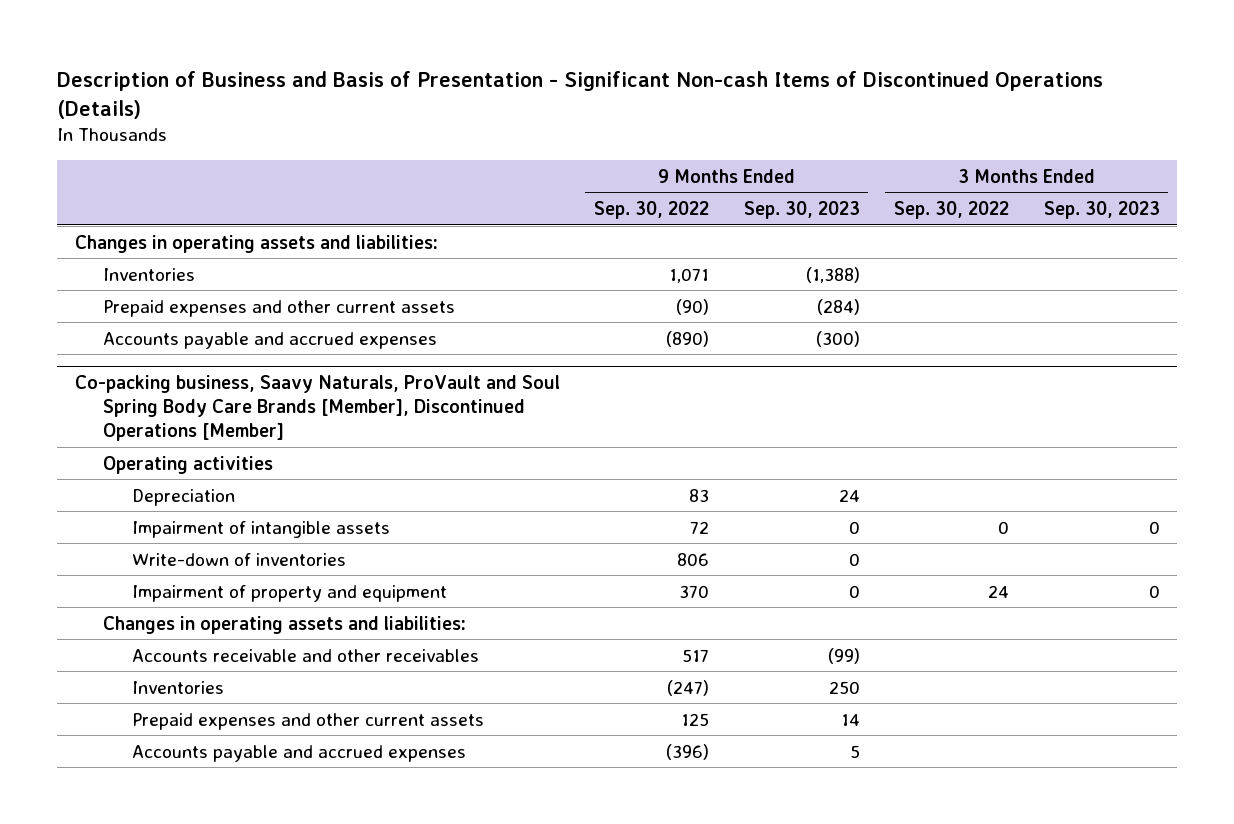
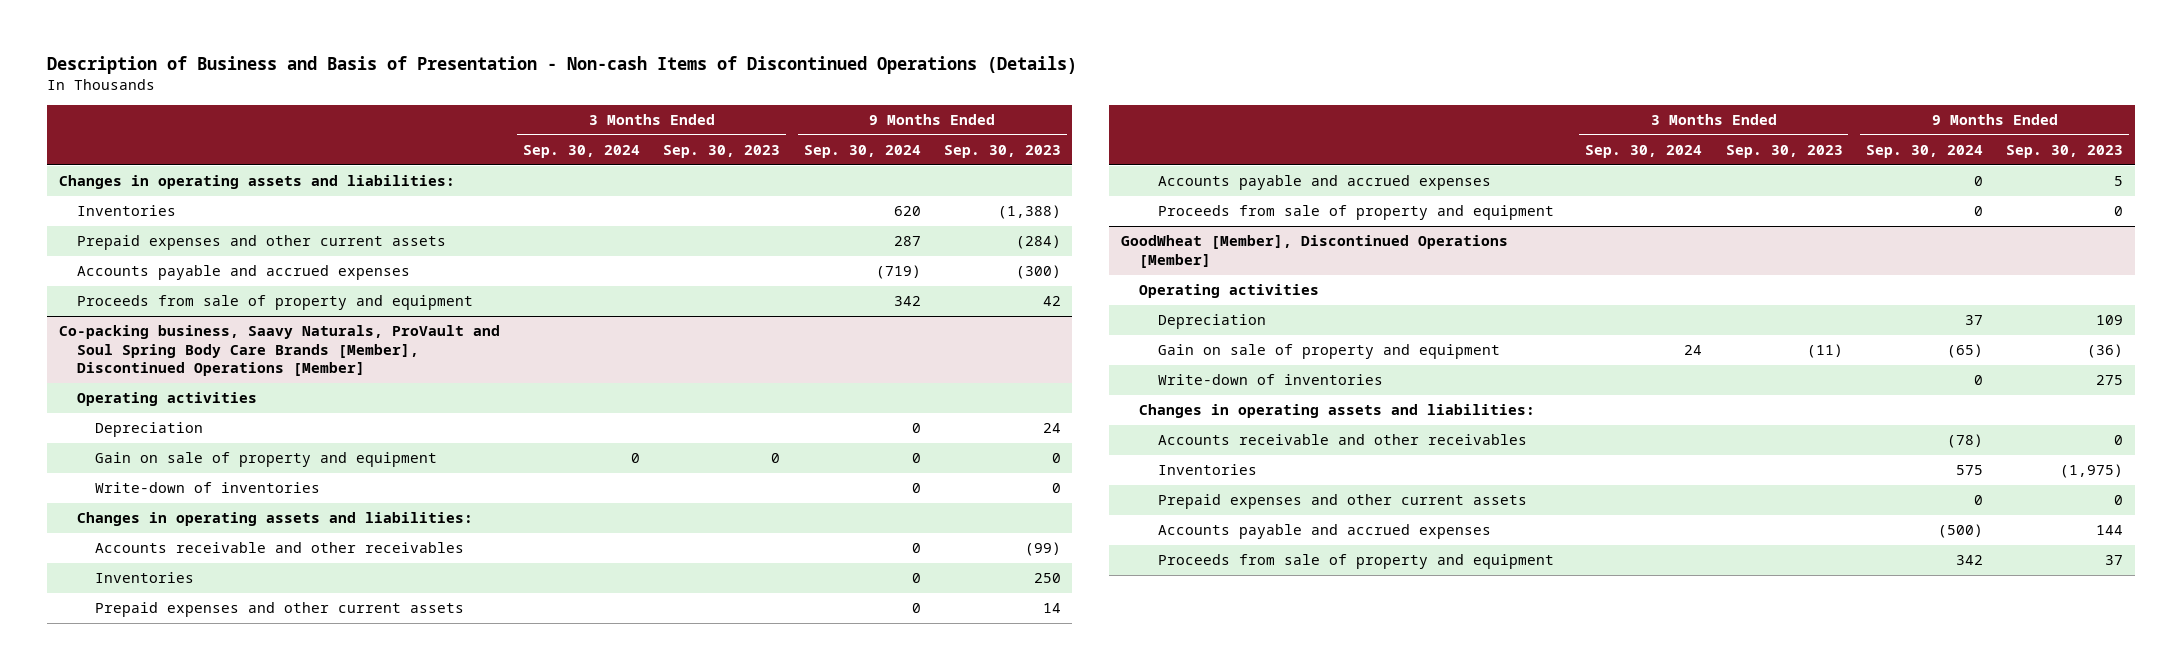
[57,70,1104,119] Description of Business and Basis of Presentation - Significant Non-cash Items of Discontinued Operations (Details) -> [46,55,1077,74] Description of Business and Basis of Presentation - Non-cash Items of Discontinued Operations (Details)
[594,201,710,220] Sep. 30, 2022 -> none
[894,201,1010,220] Sep. 30, 2022 -> none
none -> [522,144,640,158] Sep. 30, 2024
none -> [803,144,921,158] Sep. 30, 2024
none -> [76,295,473,311] Proceeds from sale of property and equipment
[131,520,390,538] Impairment of intangible assets -> none
none -> [95,452,438,468] Gain on sale of property and equipment
[131,584,447,602] Impairment of property and equipment -> none
none -> [1157,205,1554,221] Proceeds from sale of property and equipment
none -> [1121,235,1509,268] GoodWheat [Member], Discontinued Operations [Member]
none -> [1139,284,1320,299] Operating activities
none -> [1157,314,1266,330] Depreciation
none -> [1157,344,1500,360] Gain on sale of property and equipment
none -> [1157,374,1383,386] Write-down of inventories
none -> [1139,404,1536,419] Changes in operating assets and liabilities:
none -> [1157,434,1527,446] Accounts receivable and other receivables
none -> [1157,464,1257,476] Inventories
none -> [1157,494,1527,510] Prepaid expenses and other current assets
none -> [1157,524,1491,540] Accounts payable and accrued expenses
none -> [1157,554,1554,570] Proceeds from sale of property and equipment

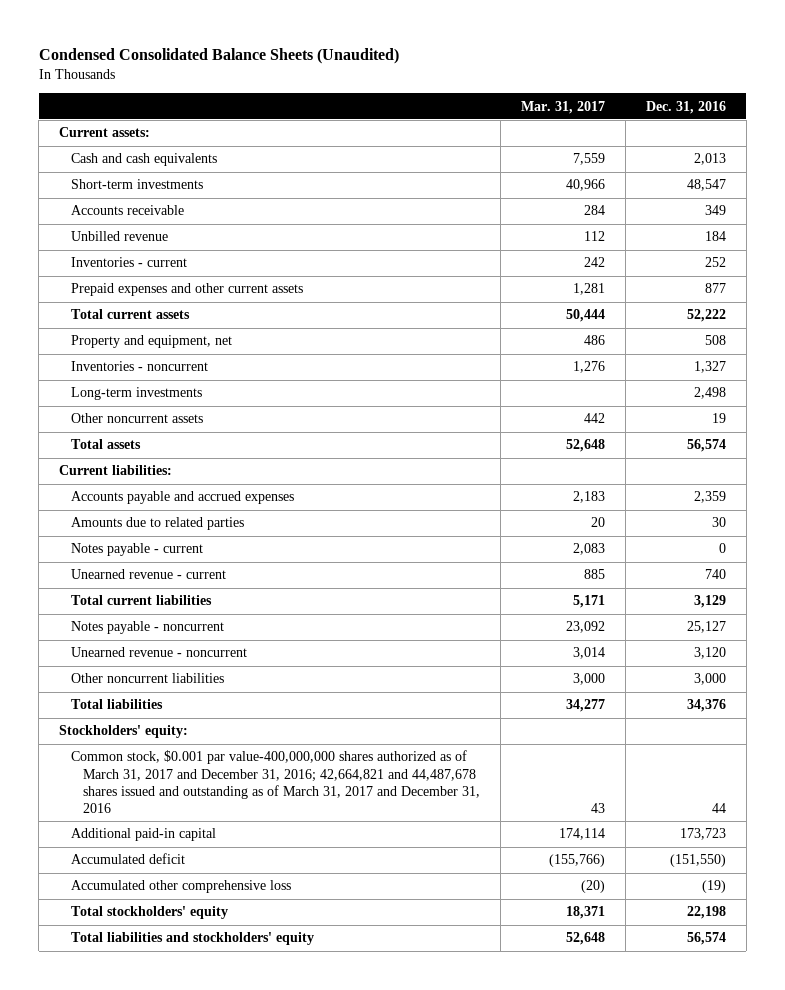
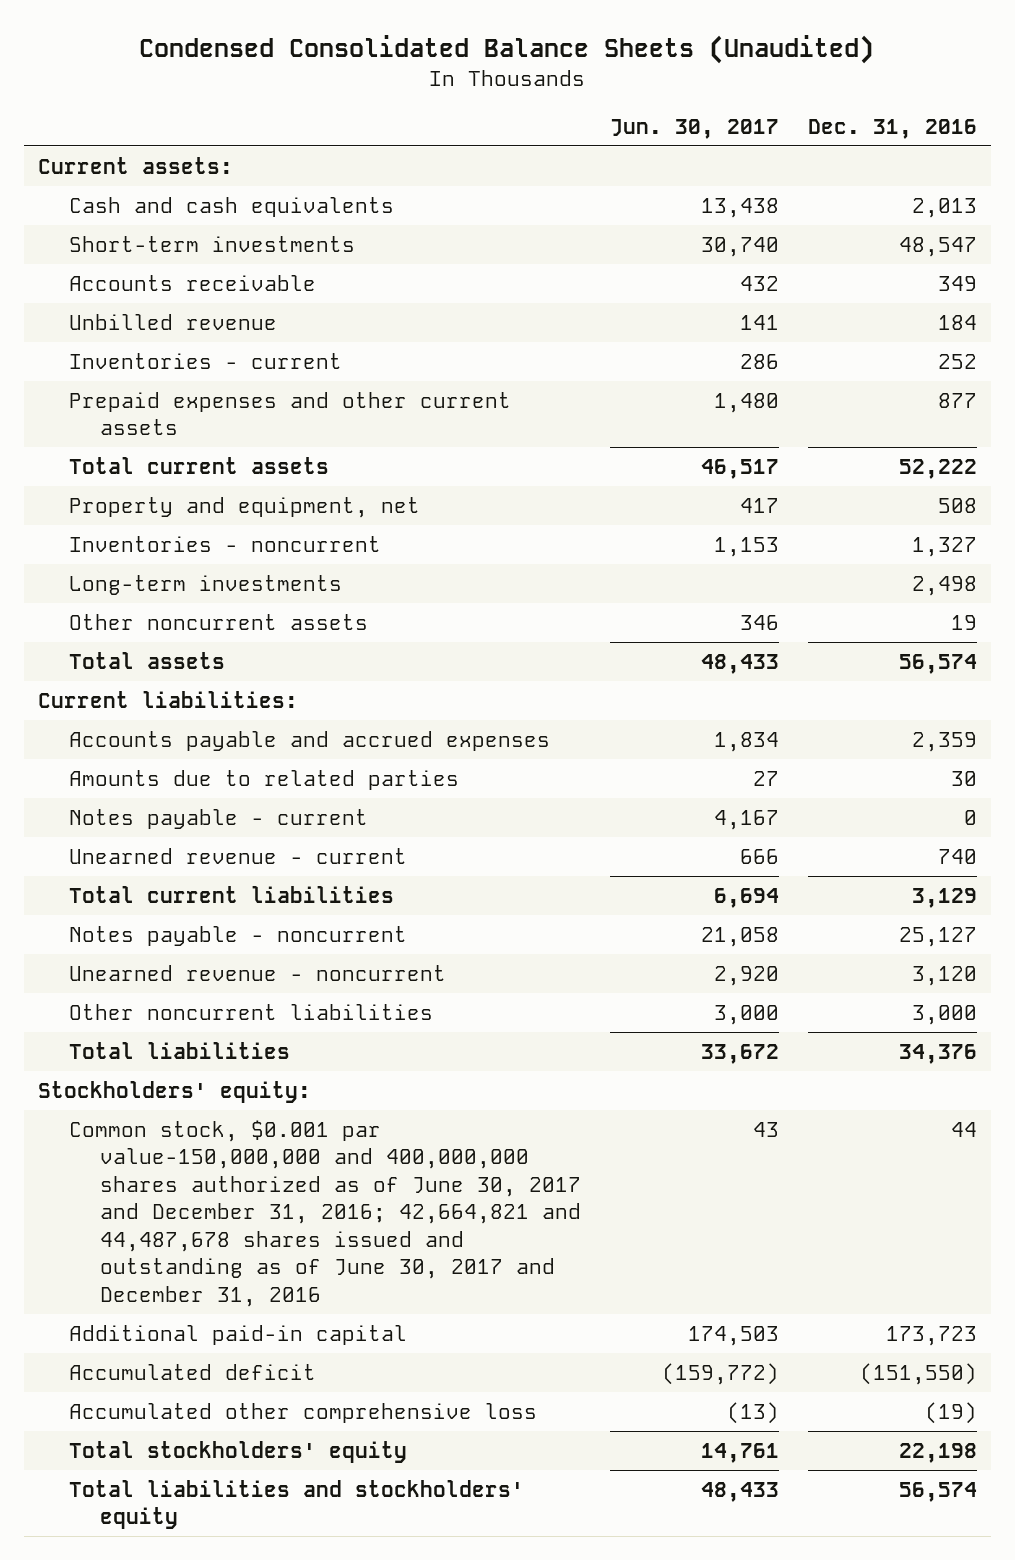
[520,100,605,114] Mar. 31, 2017 -> none
none -> [609,118,779,139] Jun. 30, 2017
[71,750,480,814] Common stock, $0.001 par value-400,000,000 shares authorized as of March 31, 2017 and December 31, 2016; 42,664,821 and 44,487,678 shares issued and outstanding as of March 31, 2017 and December 31, 2016 -> [69,1119,582,1307] Common stock, $0.001 par value-150,000,000 and 400,000,000 shares authorized as of June 30, 2017 and December 31, 2016; 42,664,821 and 44,487,678 shares issued and outstanding as of June 30, 2017 and December 31, 2016

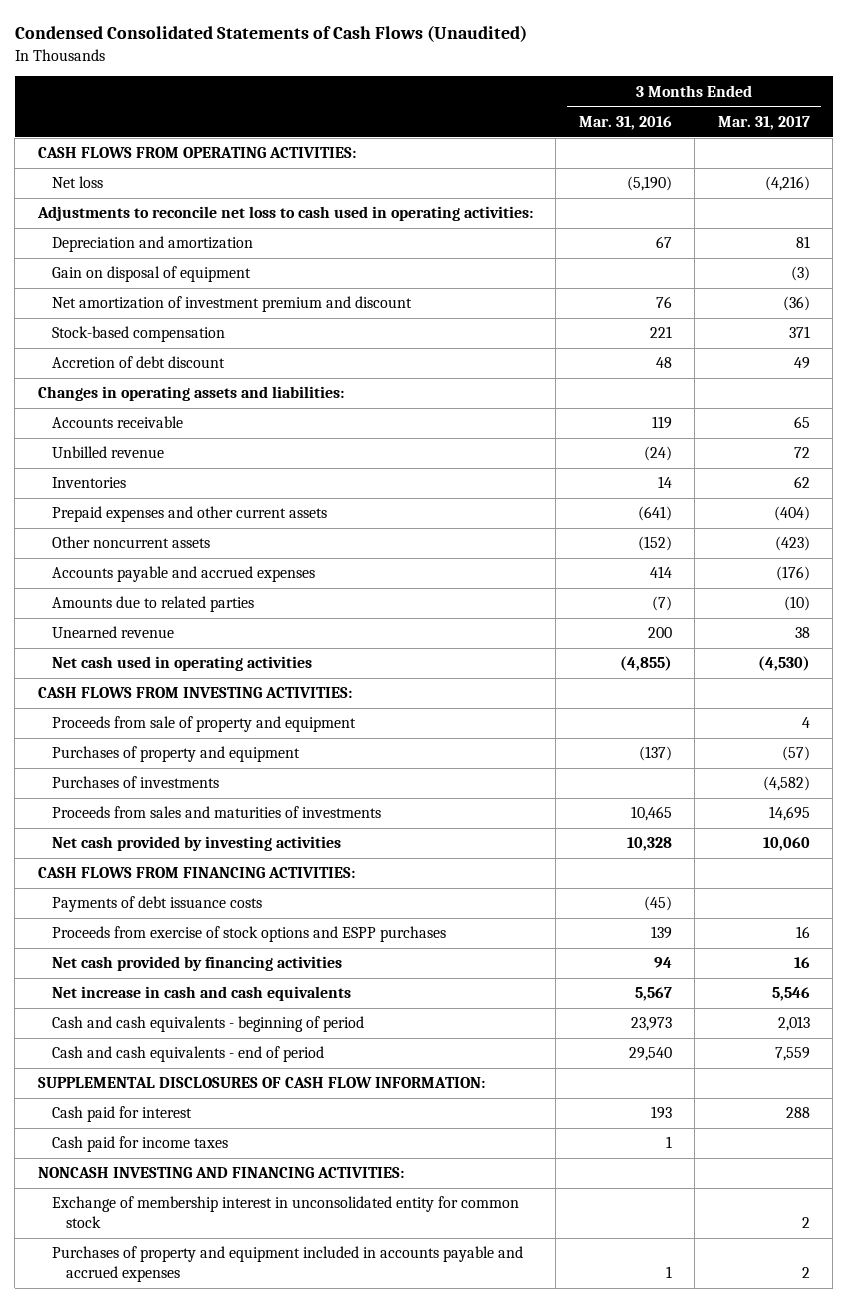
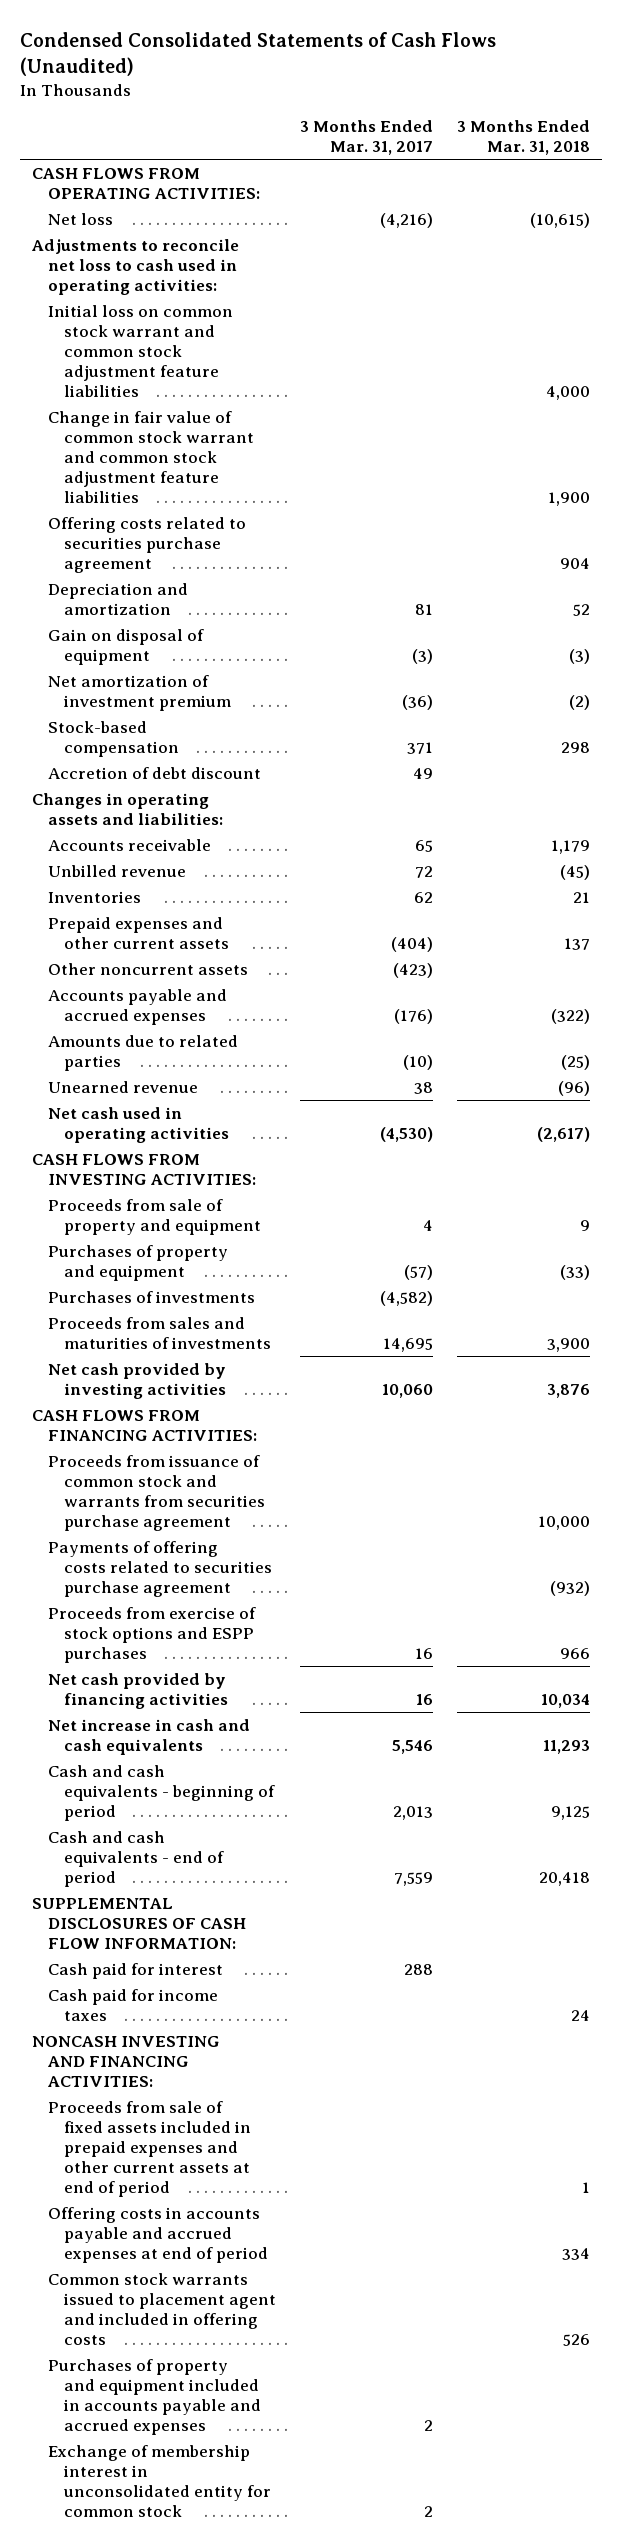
[578,116,672,131] Mar. 31, 2016 -> none
none -> [456,120,590,156] 3 Months Ended Mar. 31, 2018
none -> [48,305,234,398] Initial loss on common stock warrant and common stock adjustment feature liabilities
none -> [48,411,254,504] Change in fair value of common stock warrant and common stock adjustment feature liabilities
none -> [48,517,247,574] Offering costs related to securities purchase agreement
[51,296,412,313] Net amortization of investment premium and discount -> [48,675,231,712] Net amortization of investment premium
[51,896,262,913] Payments of debt issuance costs -> none
none -> [48,1455,265,1532] Proceeds from issuance of common stock and warrants from securities purchase agreement
none -> [48,1541,272,1598] Payments of offering costs related to securities purchase agreement
none -> [48,2101,251,2198] Proceeds from sale of fixed assets included in prepaid expenses and other current assets at end of period
none -> [48,2207,268,2264] Offering costs in accounts payable and accrued expenses at end of period
none -> [48,2273,276,2346] Common stock warrants issued to placement agent and included in offering costs
[51,1196,519,1229] Exchange of membership interest in unconsolidated entity for common stock -> [48,2445,271,2518] Exchange of membership interest in unconsolidated entity for common stock

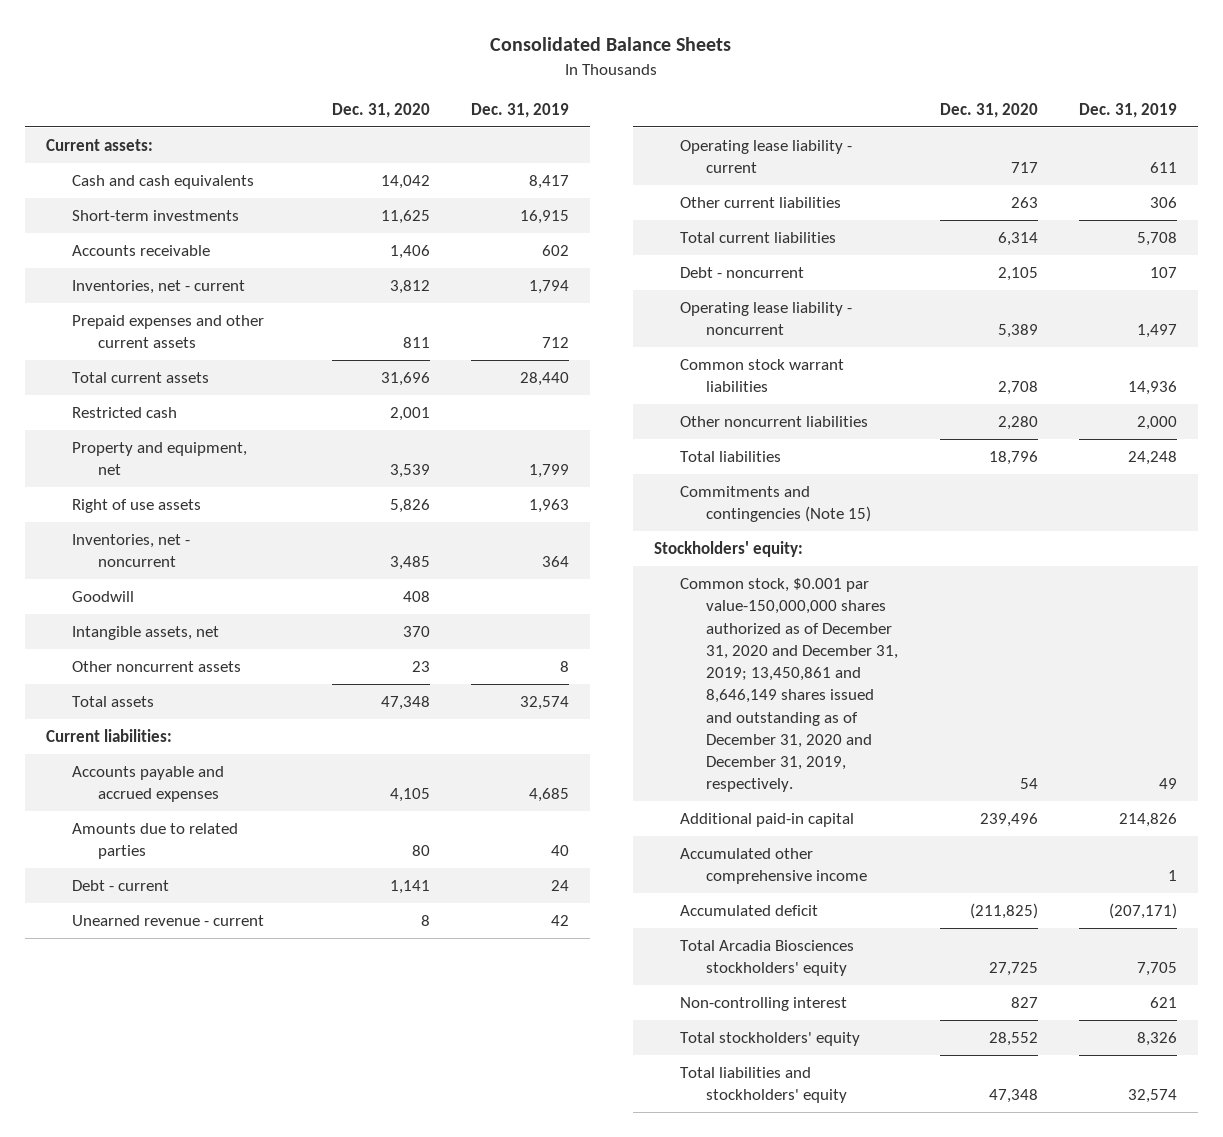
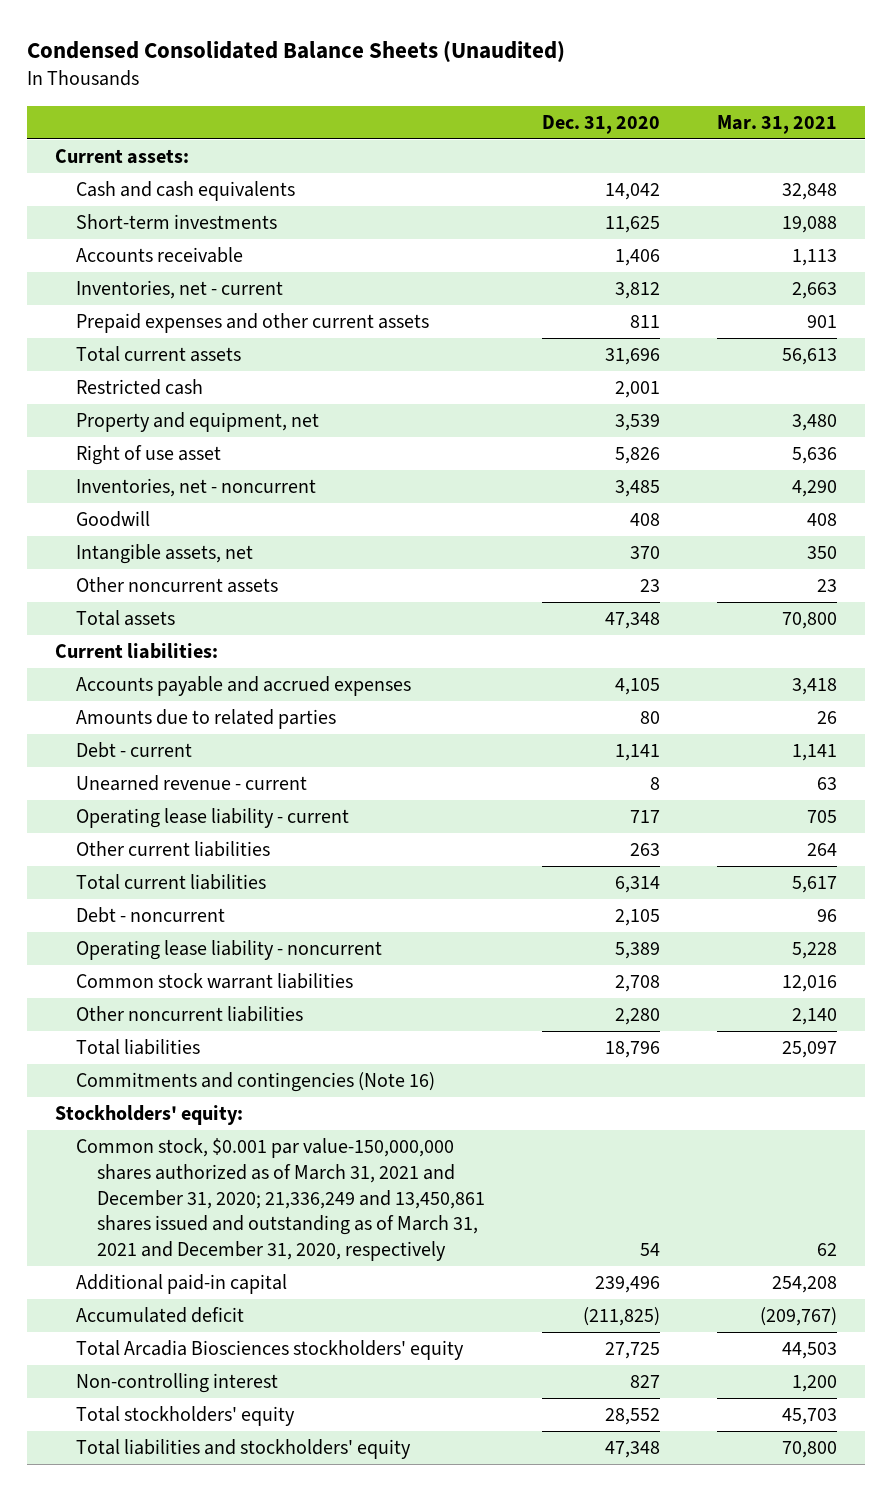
[490,37,732,52] Consolidated Balance Sheets -> [26,41,565,64] Condensed Consolidated Balance Sheets (Unaudited)
[471,102,570,118] Dec. 31, 2019 -> none
none -> [716,114,837,134] Mar. 31, 2021
[71,499,201,514] Right of use assets -> [76,445,222,466] Right of use asset
[680,486,872,523] Commitments and contingencies (Note 15) -> [76,1072,436,1093] Commitments and contingencies (Note 16)
[680,578,899,793] Common stock, $0.001 par value-150,000,000 shares authorized as of December 31, 2020 and December 31, 2019; 13,450,861 and 8,646,149 shares issued and outstanding as of December 31, 2020 and December 31, 2019, respectively. -> [76,1138,486,1262] Common stock, $0.001 par value-150,000,000 shares authorized as of March 31, 2021 and December 31, 2020; 21,336,249 and 13,450,861 shares issued and outstanding as of March 31, 2021 and December 31, 2020, respectively
[680,848,868,885] Accumulated other comprehensive income -> none

